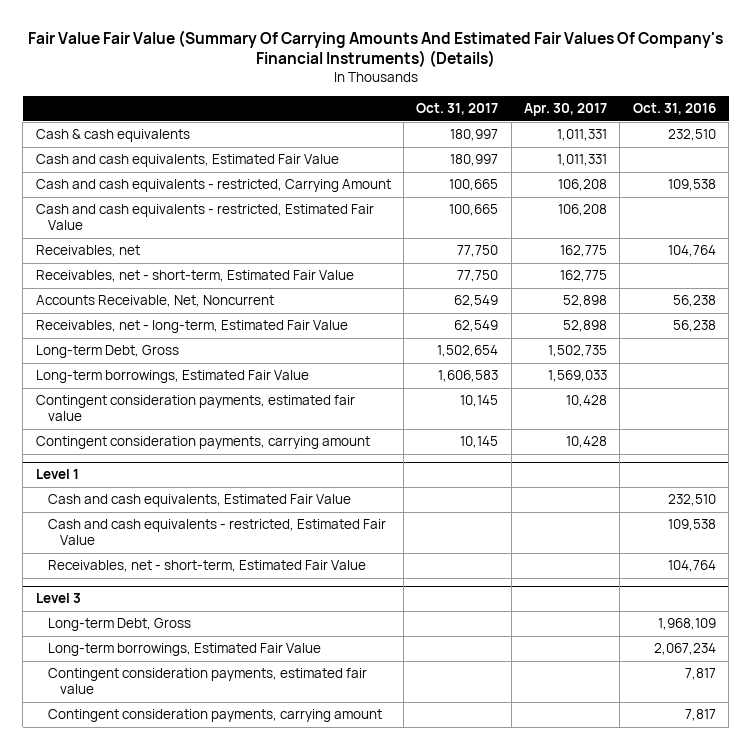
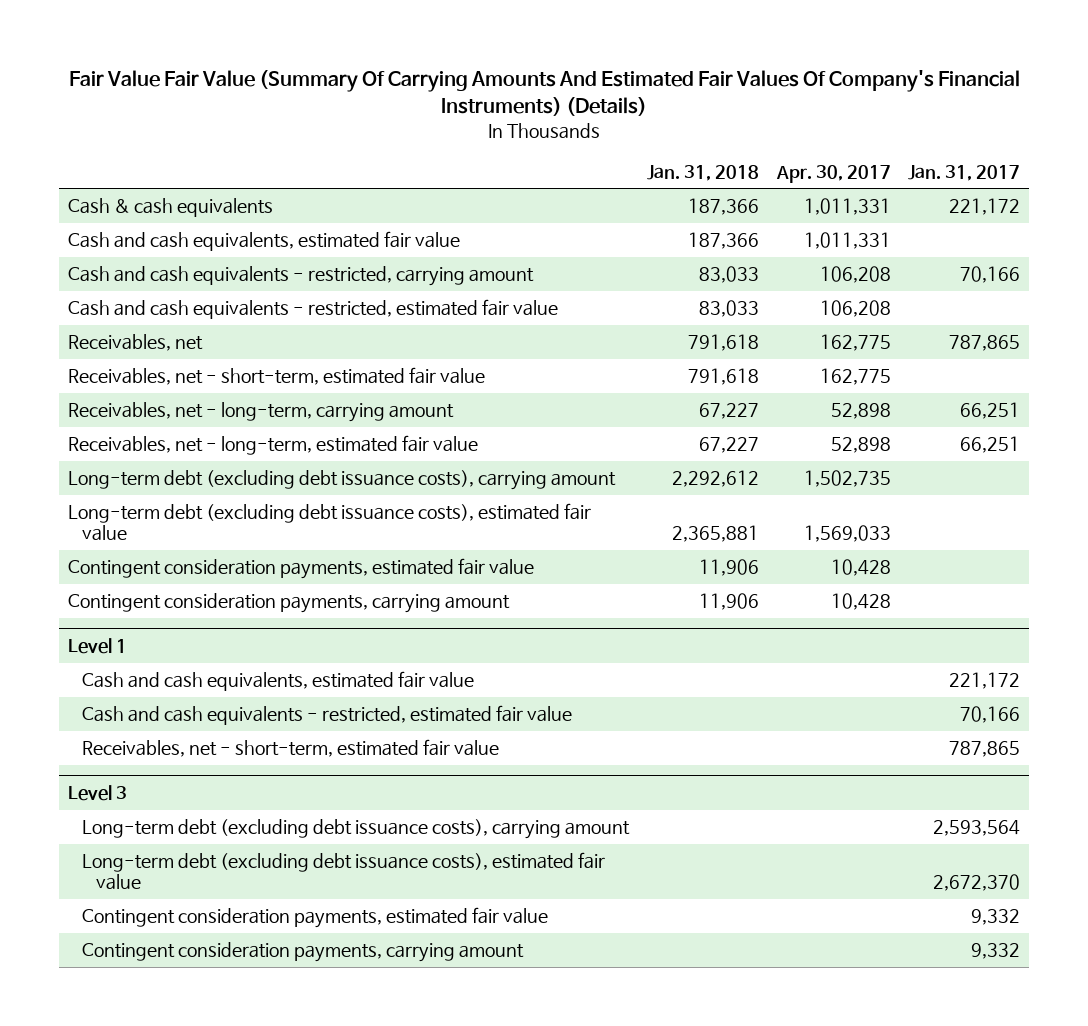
[416,103,499,116] Oct. 31, 2017 -> none
[632,103,716,116] Oct. 31, 2016 -> none
none -> [646,164,759,181] Jan. 31, 2018
none -> [908,164,1021,181] Jan. 31, 2017
[35,154,339,168] Cash and cash equivalents, Estimated Fair Value -> [67,231,460,252] Cash and cash equivalents, estimated fair value
[35,179,391,193] Cash and cash equivalents - restricted, Carrying Amount -> [67,266,534,287] Cash and cash equivalents - restricted, carrying amount
[35,204,374,231] Cash and cash equivalents - restricted, Estimated Fair Value -> [67,299,558,320] Cash and cash equivalents - restricted, estimated fair value
[35,270,354,283] Receivables, net - short-term, Estimated Fair Value -> [67,367,485,386] Receivables, net - short-term, estimated fair value
[35,295,274,308] Accounts Receivable, Net, Noncurrent -> [67,402,454,423] Receivables, net - long-term, carrying amount
[35,320,348,334] Receivables, net - long-term, Estimated Fair Value -> [67,435,478,456] Receivables, net - long-term, estimated fair value
[35,345,179,359] Long-term Debt, Gross -> [67,470,616,491] Long-term debt (excluding debt issuance costs), carrying amount
[35,370,309,384] Long-term borrowings, Estimated Fair Value -> [67,503,591,542] Long-term debt (excluding debt issuance costs), estimated fair value
[47,494,351,508] Cash and cash equivalents, Estimated Fair Value -> [82,671,475,692] Cash and cash equivalents, estimated fair value
[47,519,386,546] Cash and cash equivalents - restricted, Estimated Fair Value -> [82,705,573,726] Cash and cash equivalents - restricted, estimated fair value
[47,560,366,573] Receivables, net - short-term, Estimated Fair Value -> [82,739,500,758] Receivables, net - short-term, estimated fair value
[47,618,191,632] Long-term Debt, Gross -> [82,819,631,840] Long-term debt (excluding debt issuance costs), carrying amount
[47,643,321,657] Long-term borrowings, Estimated Fair Value -> [82,852,606,891] Long-term debt (excluding debt issuance costs), estimated fair value

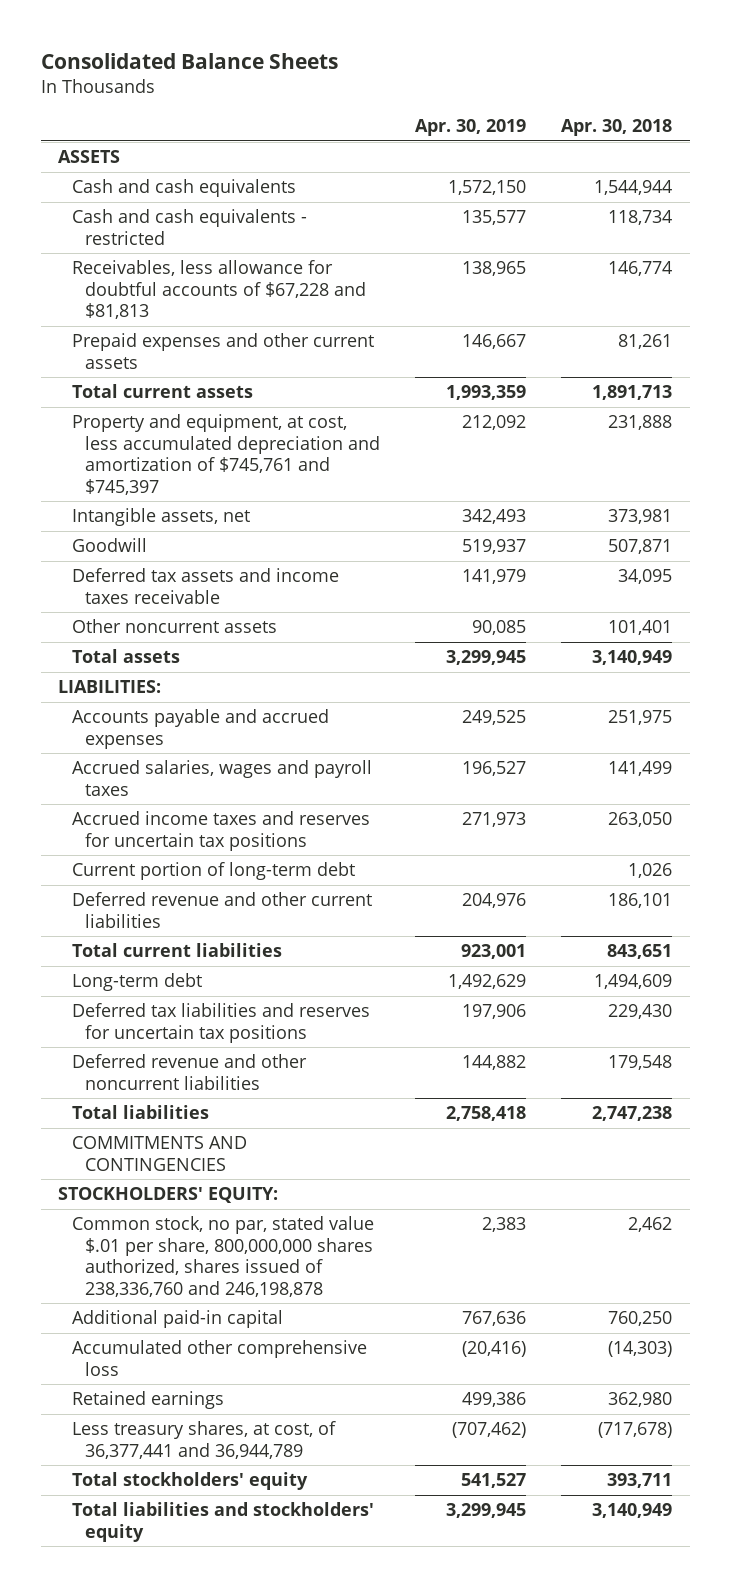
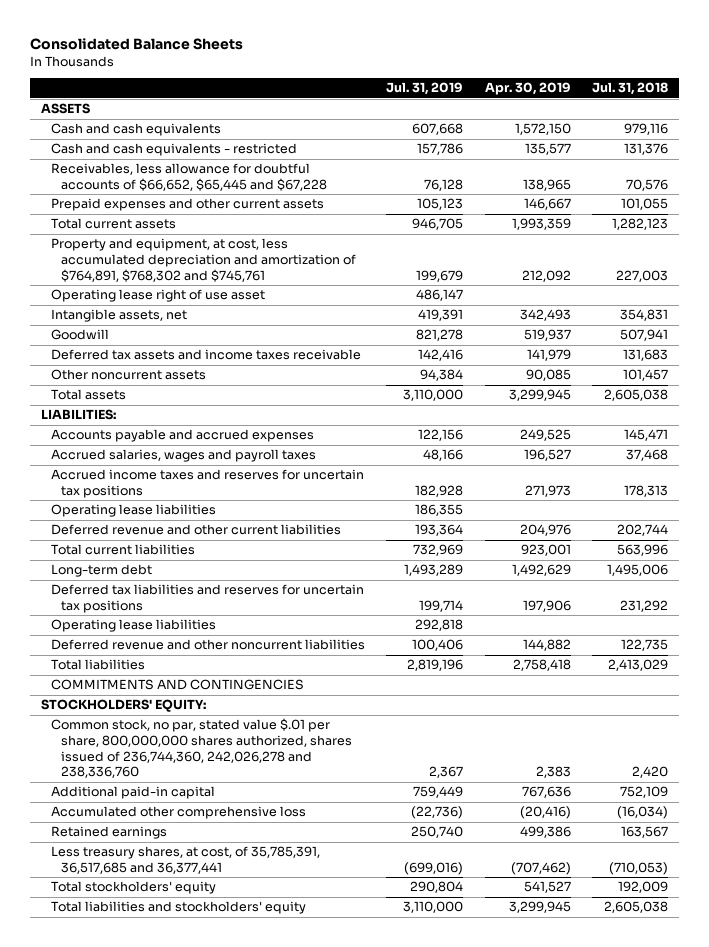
[561,119,673,137] Apr. 30, 2018 -> none
none -> [386,82,464,96] Jul. 31, 2019
none -> [591,82,668,96] Jul. 31, 2018
[71,260,366,320] Receivables, less allowance for doubtful accounts of $67,228 and $81,813 -> [51,163,328,192] Receivables, less allowance for doubtful accounts of $66,652, $65,445 and $67,228
[71,414,380,495] Property and equipment, at cost, less accumulated depreciation and amortization of $745,761 and $745,397 -> [51,238,357,282] Property and equipment, at cost, less accumulated depreciation and amortization of $764,891, $768,302 and $745,761
none -> [51,289,266,303] Operating lease right of use asset
[71,862,355,881] Current portion of long-term debt -> none
none -> [51,504,217,518] Operating lease liabilities
none -> [51,619,217,633] Operating lease liabilities
[71,1216,374,1297] Common stock, no par, stated value $.01 per share, 800,000,000 shares authorized, shares issued of 238,336,760 and 246,198,878 -> [51,718,353,779] Common stock, no par, stated value $.01 per share, 800,000,000 shares authorized, shares issued of 236,744,360, 242,026,278 and 238,336,760
[71,1421,336,1459] Less treasury shares, at cost, of 36,377,441 and 36,944,789 -> [51,846,321,875] Less treasury shares, at cost, of 35,785,391, 36,517,685 and 36,377,441

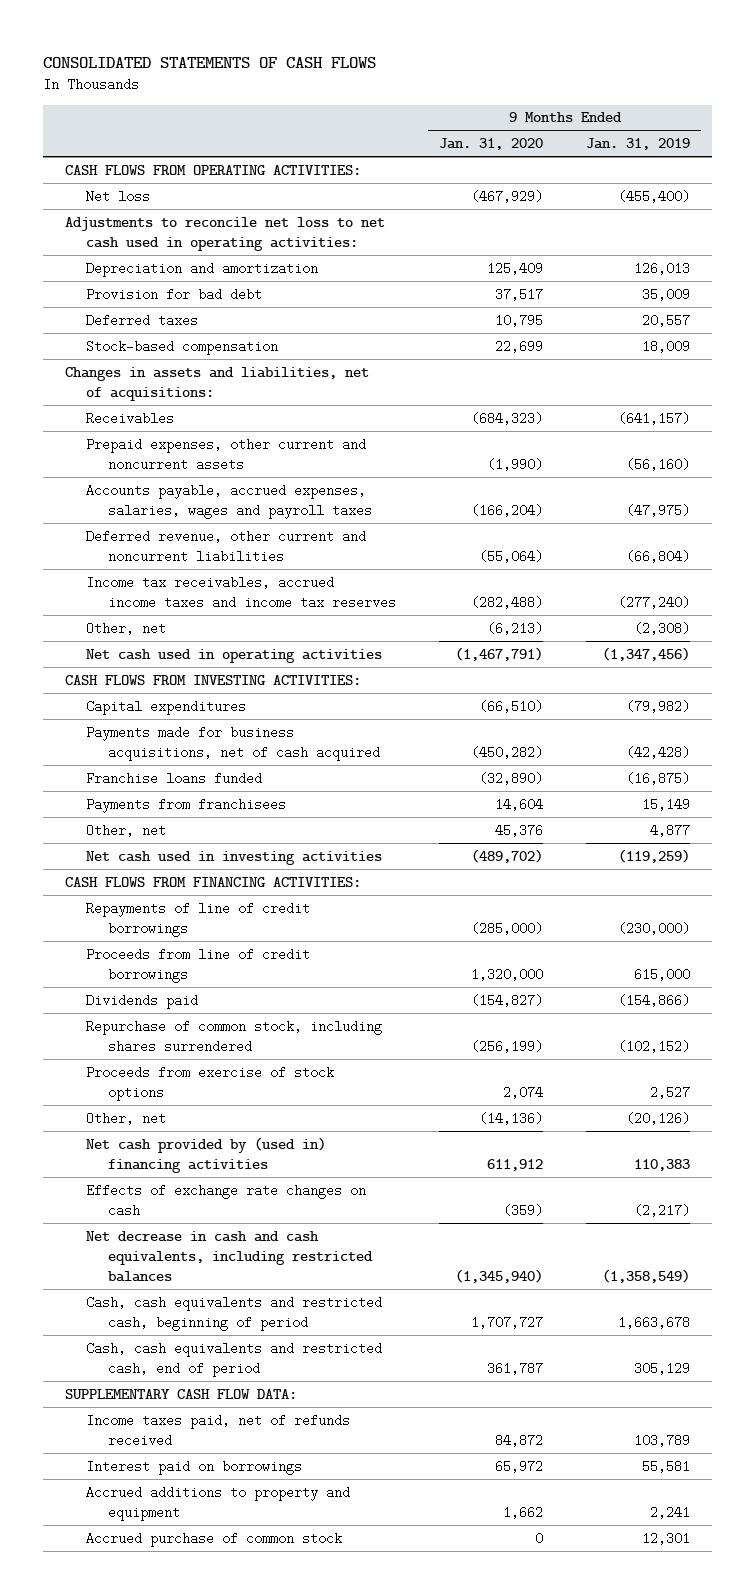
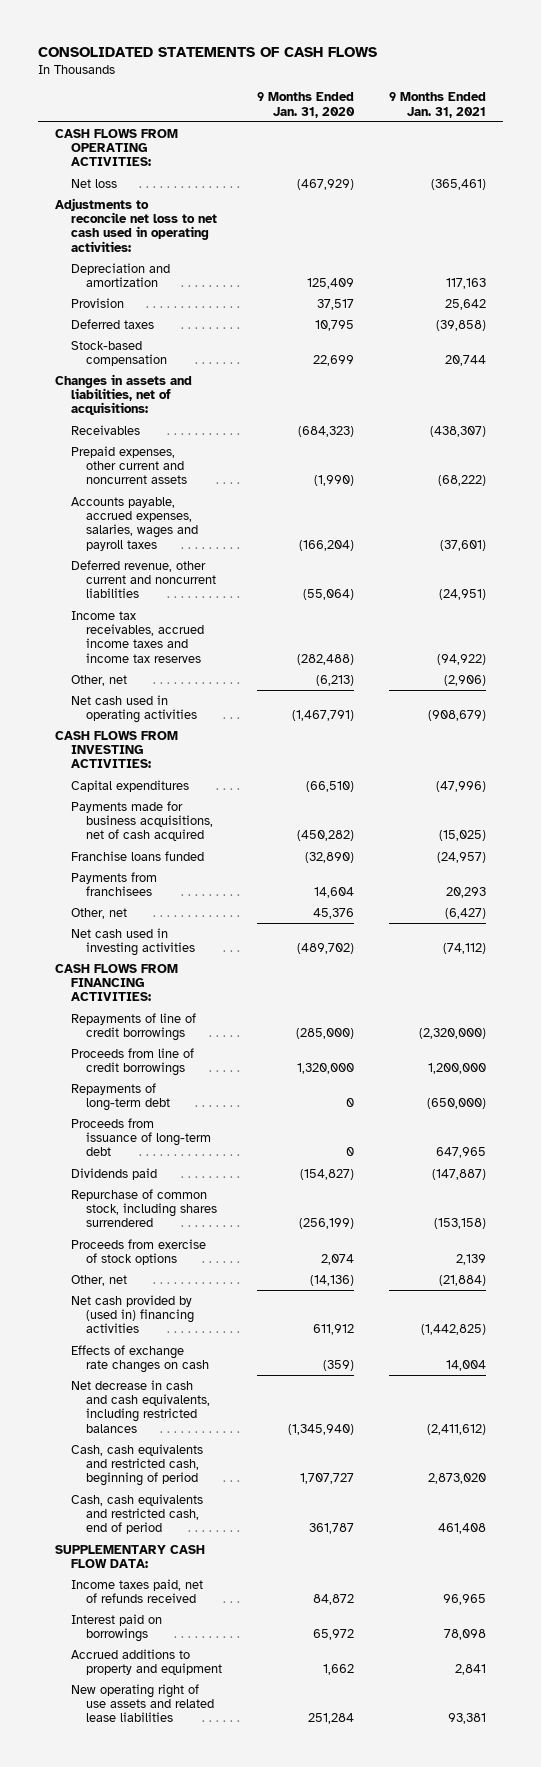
[586,138,691,151] Jan. 31, 2019 -> none
none -> [388,92,486,118] 9 Months Ended Jan. 31, 2021
[86,287,263,301] Provision for bad debt -> [70,297,124,308] Provision
none -> [70,1082,171,1112] Repayments of long-term debt
none -> [70,1117,212,1157] Proceeds from issuance of long-term debt
[86,1531,343,1547] Accrued purchase of common stock -> none
none -> [70,1683,215,1723] New operating right of use assets and related lease liabilities

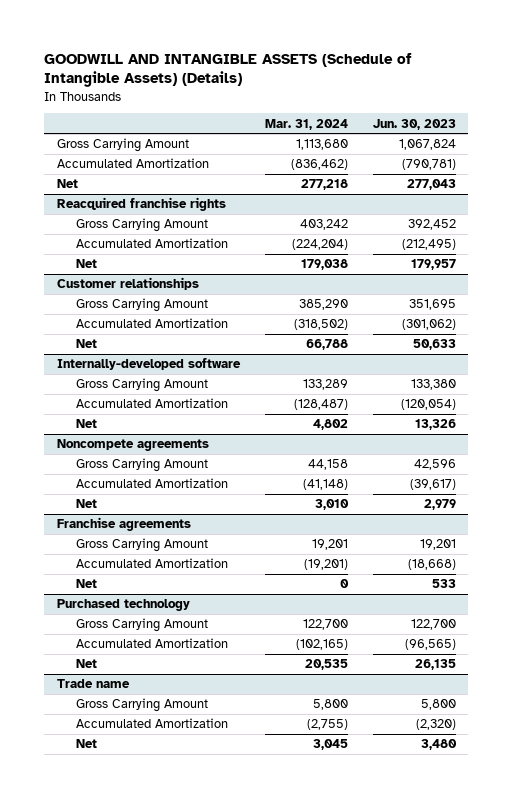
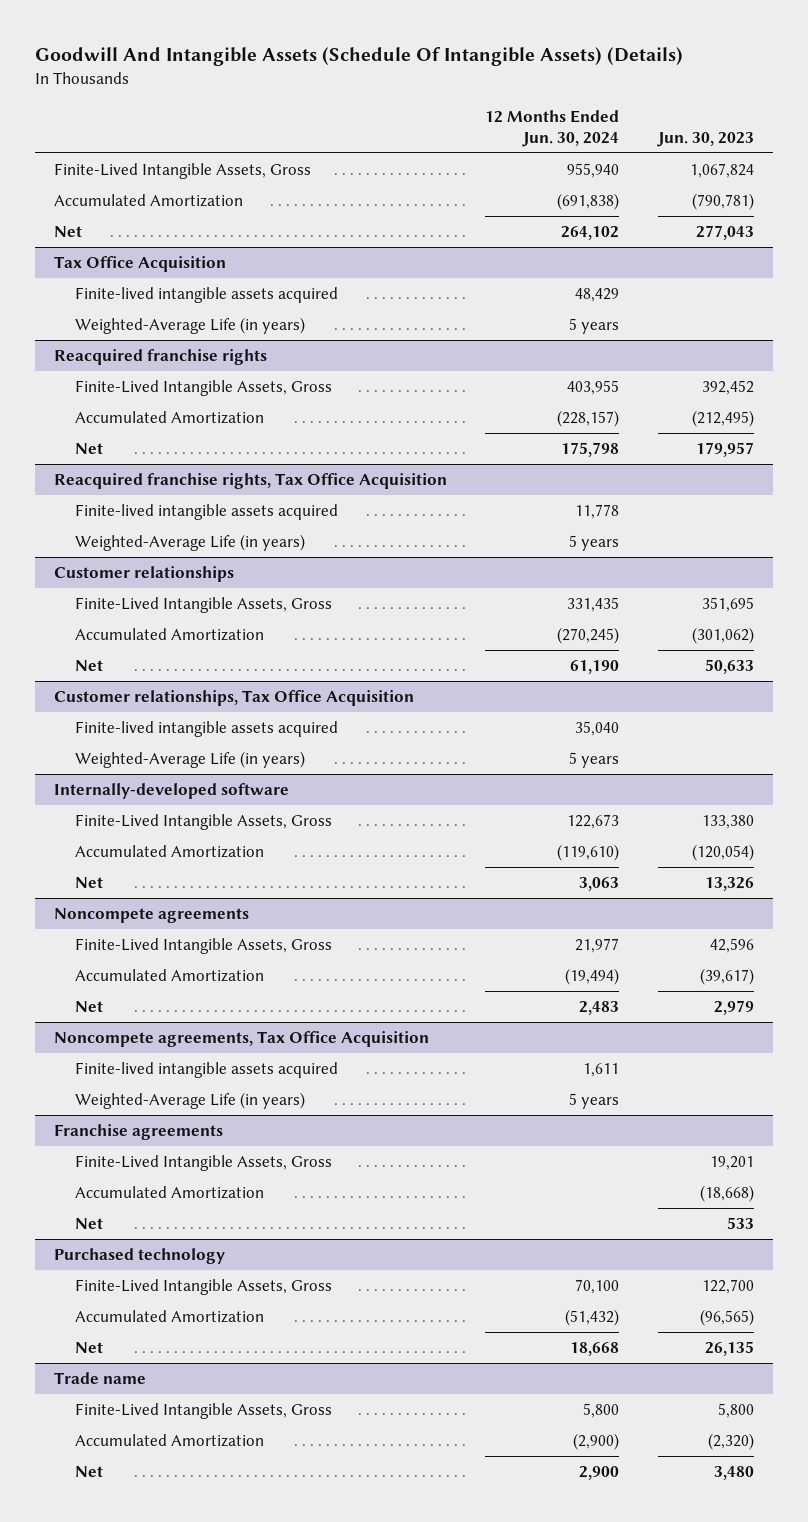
[44,52,413,88] GOODWILL AND INTANGIBLE ASSETS (Schedule of Intangible Assets) (Details) -> [34,47,683,67] Goodwill And Intangible Assets (Schedule Of Intangible Assets) (Details)
[264,118,348,130] Mar. 31, 2024 -> none
none -> [485,109,620,147] 12 Months Ended Jun. 30, 2024
[56,138,189,153] Gross Carrying Amount -> [54,163,312,180] Finite-Lived Intangible Assets, Gross
none -> [54,256,227,273] Tax Office Acquisition
none -> [75,287,339,304] Finite-lived intangible assets acquired
none -> [75,317,306,335] Weighted-Average Life (in years)
[75,218,208,233] Gross Carrying Amount -> [75,380,333,397] Finite-Lived Intangible Assets, Gross
none -> [54,473,448,490] Reacquired franchise rights, Tax Office Acquisition
none -> [75,504,339,521] Finite-lived intangible assets acquired
none -> [75,534,306,552] Weighted-Average Life (in years)
[75,298,208,313] Gross Carrying Amount -> [75,597,333,614] Finite-Lived Intangible Assets, Gross
none -> [54,690,415,707] Customer relationships, Tax Office Acquisition
none -> [75,721,339,738] Finite-lived intangible assets acquired
none -> [75,751,306,769] Weighted-Average Life (in years)
[75,378,208,393] Gross Carrying Amount -> [75,814,333,831] Finite-Lived Intangible Assets, Gross
[75,458,208,473] Gross Carrying Amount -> [75,938,333,955] Finite-Lived Intangible Assets, Gross
none -> [54,1031,430,1048] Noncompete agreements, Tax Office Acquisition
none -> [75,1062,339,1079] Finite-lived intangible assets acquired
none -> [75,1092,306,1110] Weighted-Average Life (in years)
[75,538,208,553] Gross Carrying Amount -> [75,1155,333,1172] Finite-Lived Intangible Assets, Gross
[75,618,208,633] Gross Carrying Amount -> [75,1279,333,1296] Finite-Lived Intangible Assets, Gross
[75,698,208,713] Gross Carrying Amount -> [75,1403,333,1420] Finite-Lived Intangible Assets, Gross

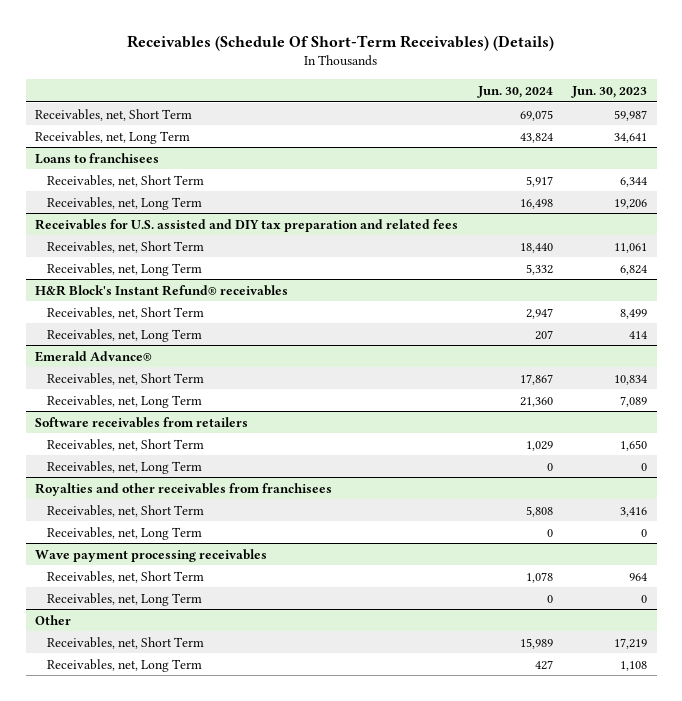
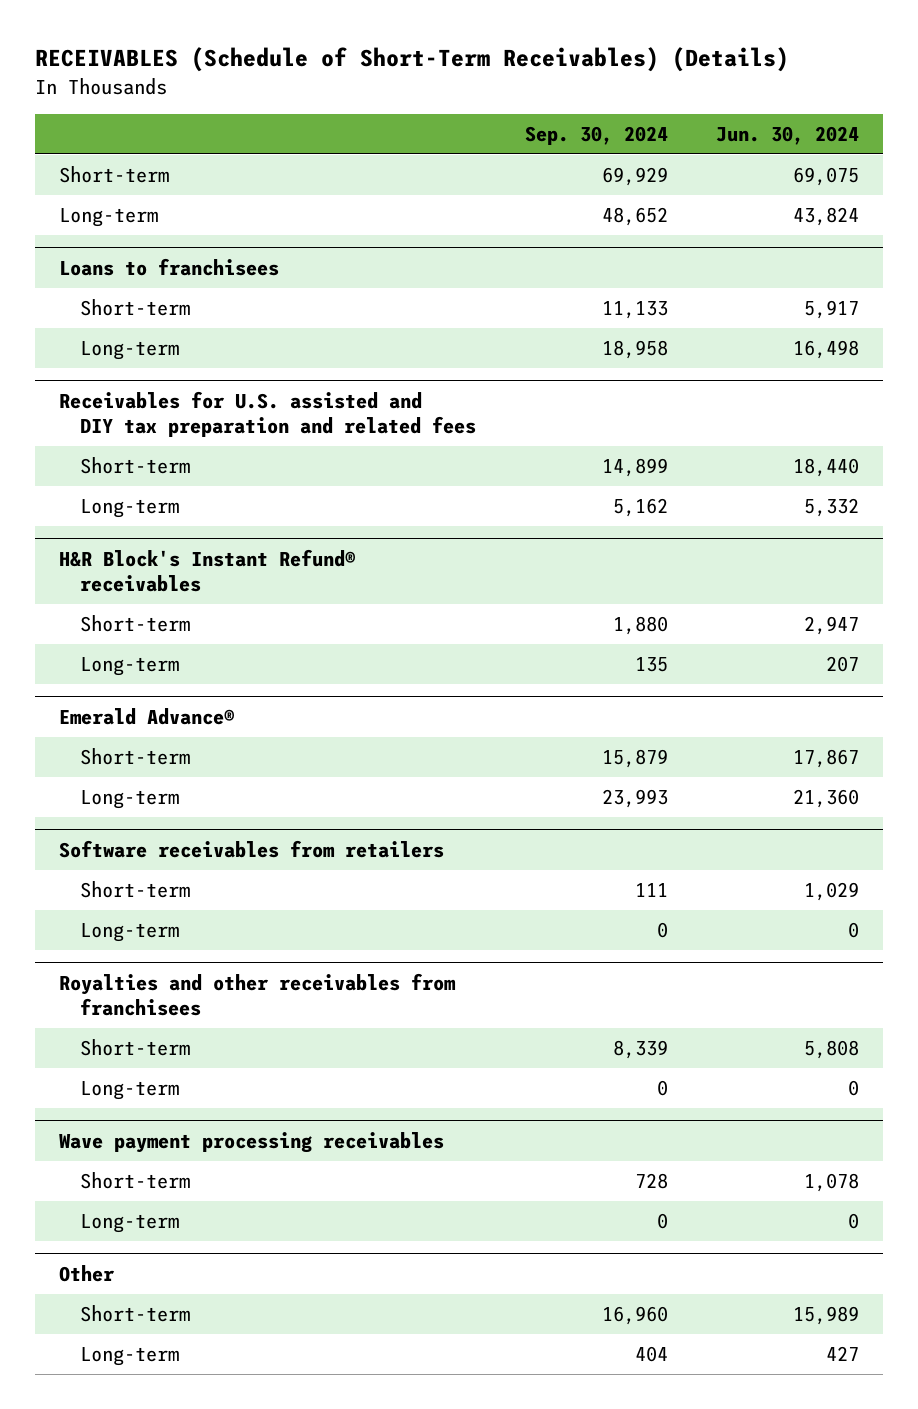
[127,34,555,51] Receivables (Schedule Of Short-Term Receivables) (Details) -> [35,47,790,73] RECEIVABLES (Schedule of Short-Term Receivables) (Details)
[570,85,647,98] Jun. 30, 2023 -> none
none -> [524,125,668,145] Sep. 30, 2024
[35,108,193,121] Receivables, net, Short Term -> [59,165,170,183] Short-term
[35,130,191,144] Receivables, net, Long Term -> [59,207,159,227] Long-term
[46,174,204,187] Receivables, net, Short Term -> [80,298,191,316] Short-term
[46,196,202,210] Receivables, net, Long Term -> [80,340,180,360] Long-term
[46,240,204,253] Receivables, net, Short Term -> [80,456,191,474] Short-term
[46,262,202,276] Receivables, net, Long Term -> [80,498,180,518] Long-term
[46,306,204,319] Receivables, net, Short Term -> [80,614,191,632] Short-term
[46,328,202,342] Receivables, net, Long Term -> [80,656,180,676] Long-term
[46,372,204,385] Receivables, net, Short Term -> [80,747,191,765] Short-term
[46,394,202,408] Receivables, net, Long Term -> [80,789,180,809] Long-term
[46,438,204,451] Receivables, net, Short Term -> [80,880,191,898] Short-term
[46,460,202,474] Receivables, net, Long Term -> [80,922,180,942] Long-term
[46,504,204,517] Receivables, net, Short Term -> [80,1038,191,1056] Short-term
[46,526,202,540] Receivables, net, Long Term -> [80,1080,180,1100] Long-term
[46,570,204,583] Receivables, net, Short Term -> [80,1171,191,1189] Short-term
[46,592,202,606] Receivables, net, Long Term -> [80,1213,180,1233] Long-term
[46,636,204,649] Receivables, net, Short Term -> [80,1304,191,1322] Short-term
[46,658,202,672] Receivables, net, Long Term -> [80,1346,180,1366] Long-term

